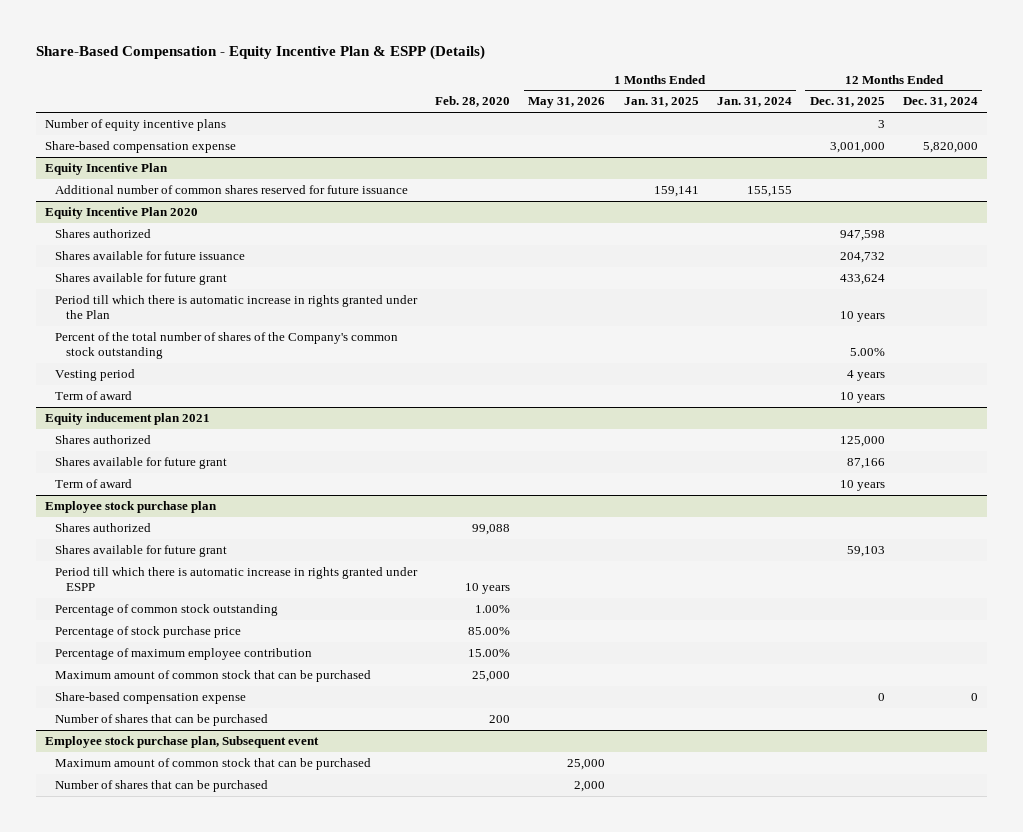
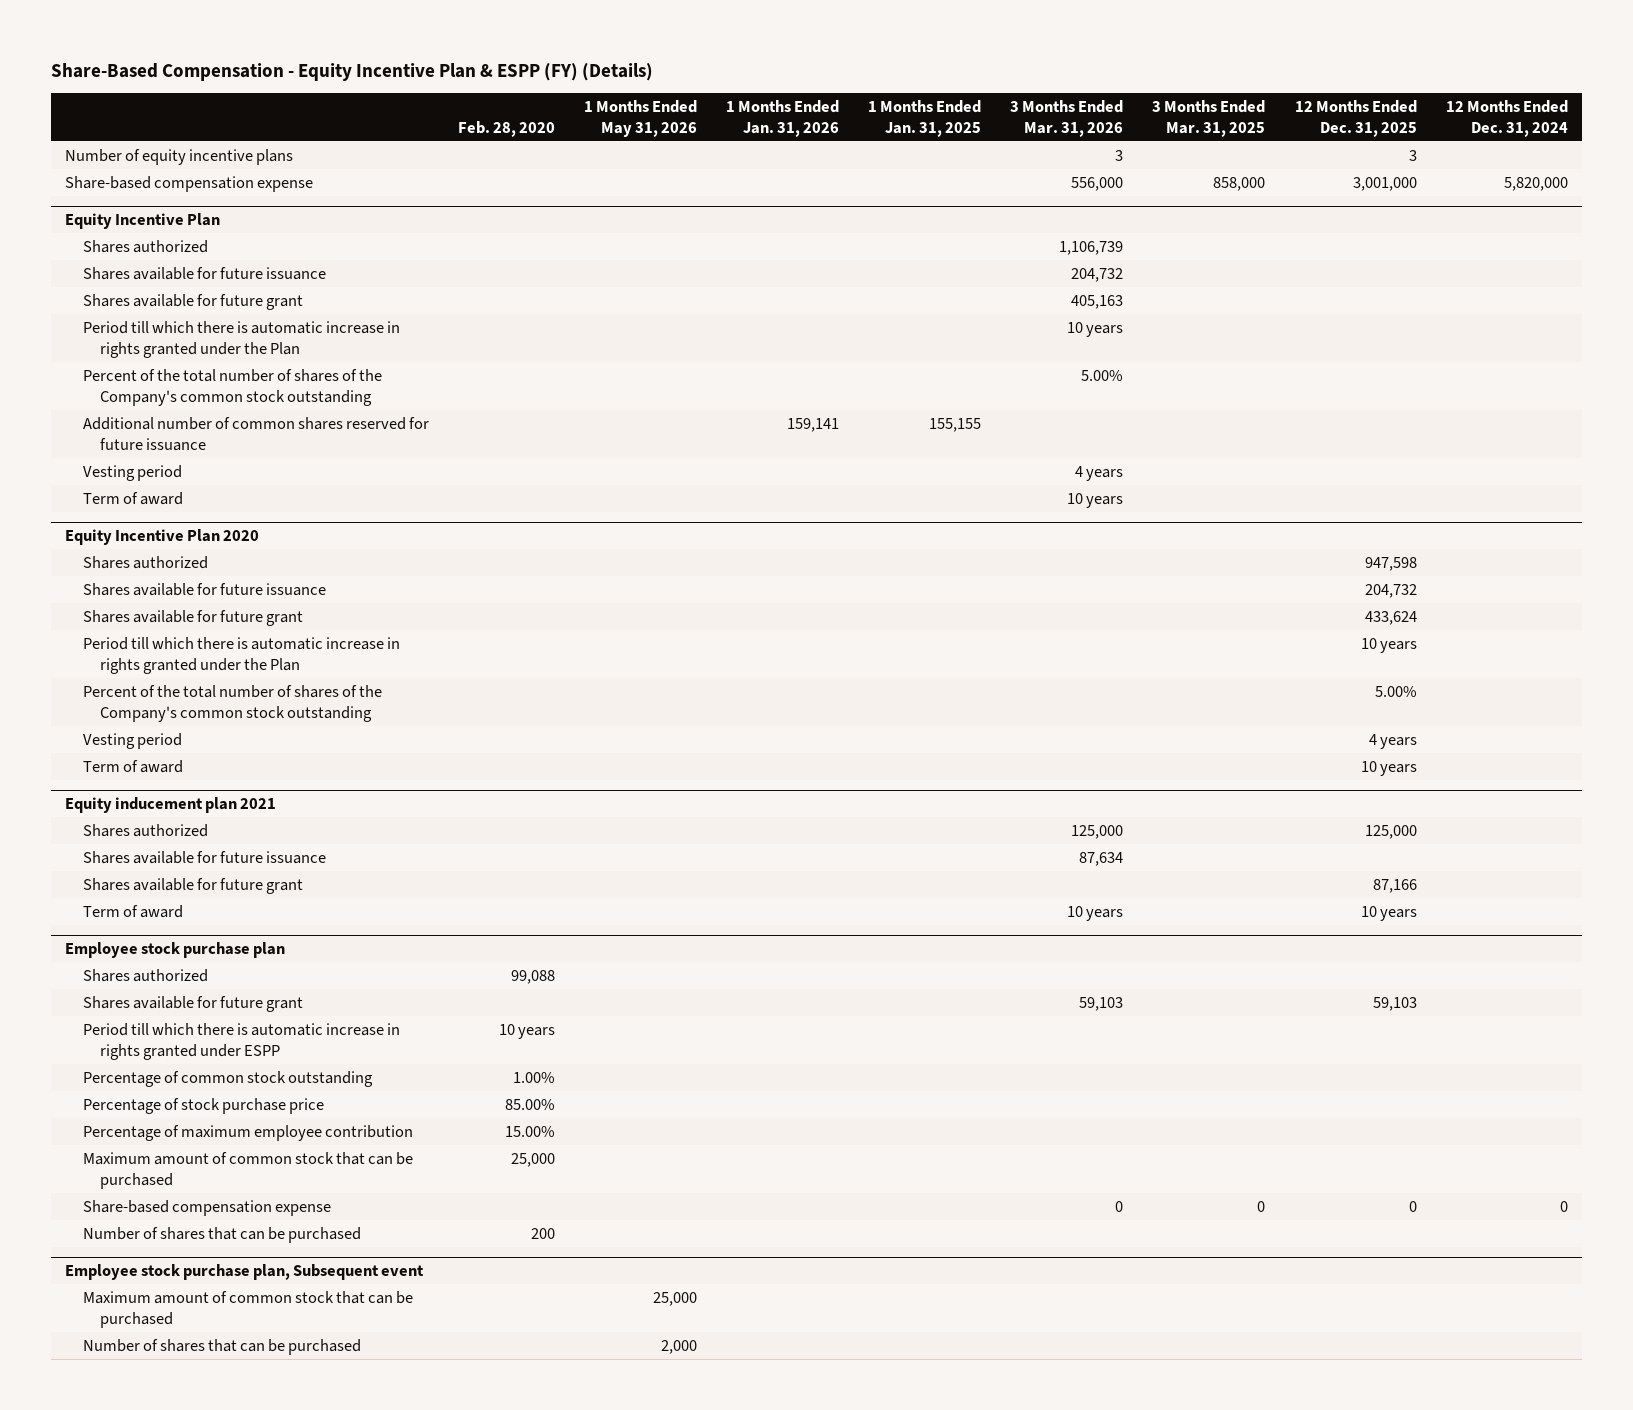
[35,44,485,60] Share-Based Compensation - Equity Incentive Plan & ESPP (Details) -> [50,62,653,81] Share-Based Compensation - Equity Incentive Plan & ESPP (FY) (Details)
[716,97,792,108] Jan. 31, 2024 -> none
none -> [726,100,840,138] 1 Months Ended Jan. 31, 2026
none -> [1010,100,1124,138] 3 Months Ended Mar. 31, 2026
none -> [1152,100,1266,138] 3 Months Ended Mar. 31, 2025
none -> [82,239,208,253] Shares authorized
none -> [82,266,326,280] Shares available for future issuance
none -> [82,293,303,310] Shares available for future grant
none -> [82,320,400,358] Period till which there is automatic increase in rights granted under the Plan
none -> [82,368,382,406] Percent of the total number of shares of the Company's common stock outstanding
[653,186,699,198] 159,141 -> [929,417,982,432] 155,155
none -> [82,464,182,481] Vesting period
none -> [82,491,183,505] Term of award
none -> [82,850,326,864] Shares available for future issuance

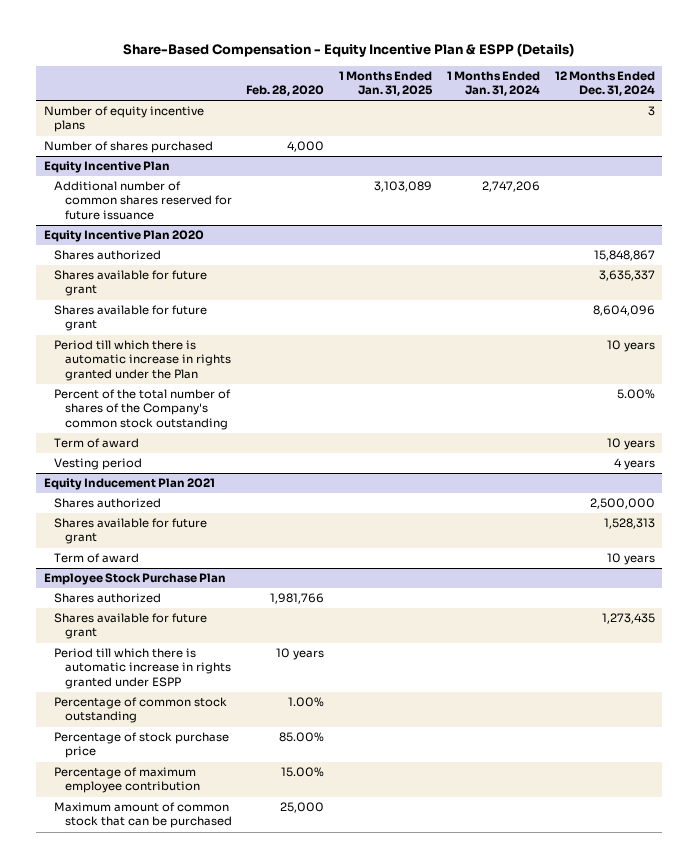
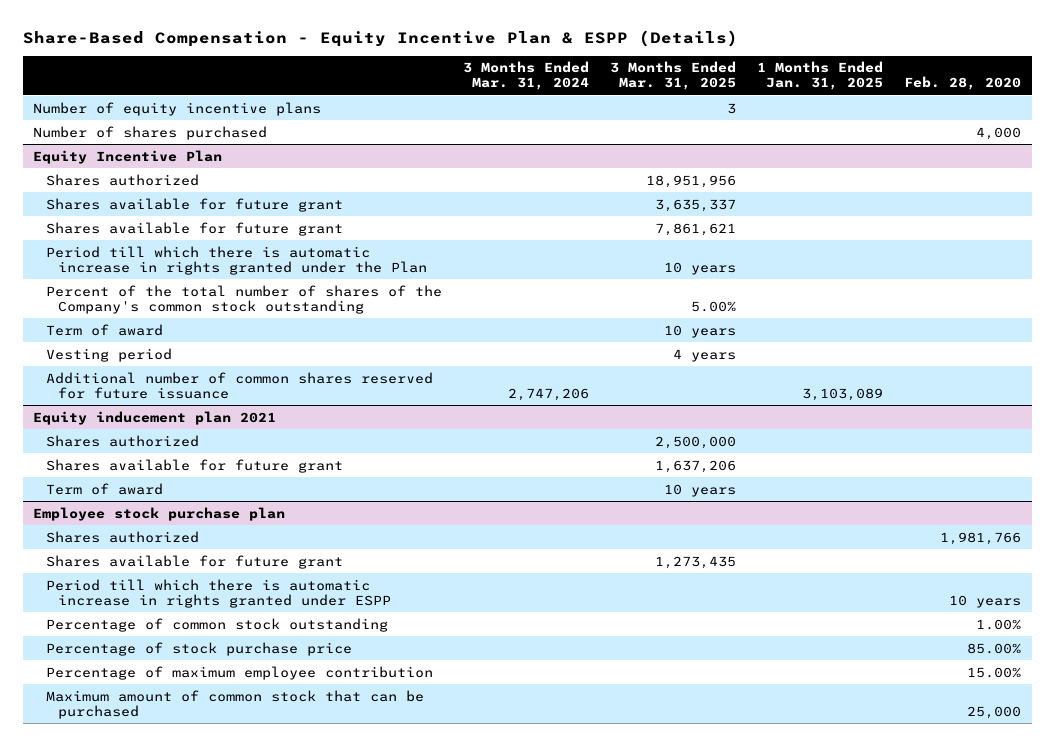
[446,71,540,97] 1 Months Ended Jan. 31, 2024 -> none
[554,71,655,97] 12 Months Ended Dec. 31, 2024 -> none
none -> [462,61,589,91] 3 Months Ended Mar. 31, 2024
none -> [609,61,736,91] 3 Months Ended Mar. 31, 2025
none -> [45,173,199,186] Shares authorized
none -> [45,197,343,212] Shares available for future grant
none -> [45,221,343,236] Shares available for future grant
none -> [45,245,428,275] Period till which there is automatic increase in rights granted under the Plan
none -> [45,284,442,314] Percent of the total number of shares of the Company's common stock outstanding
none -> [45,323,163,336] Term of award
none -> [45,347,172,362] Vesting period
[43,230,204,243] Equity Incentive Plan 2020 -> none
[54,250,162,261] Shares authorized -> none
[54,270,208,297] Shares available for future grant -> none
[54,305,208,332] Shares available for future grant -> none
[54,340,231,381] Period till which there is automatic increase in rights granted under the Plan -> none
[54,389,232,430] Percent of the total number of shares of the Company's common stock outstanding -> none
[54,438,140,449] Term of award -> none
[54,458,143,471] Vesting period -> none
[43,478,215,491] Equity Inducement Plan 2021 -> [33,410,277,425] Equity inducement plan 2021
[43,573,226,586] Employee Stock Purchase Plan -> [33,506,286,521] Employee stock purchase plan

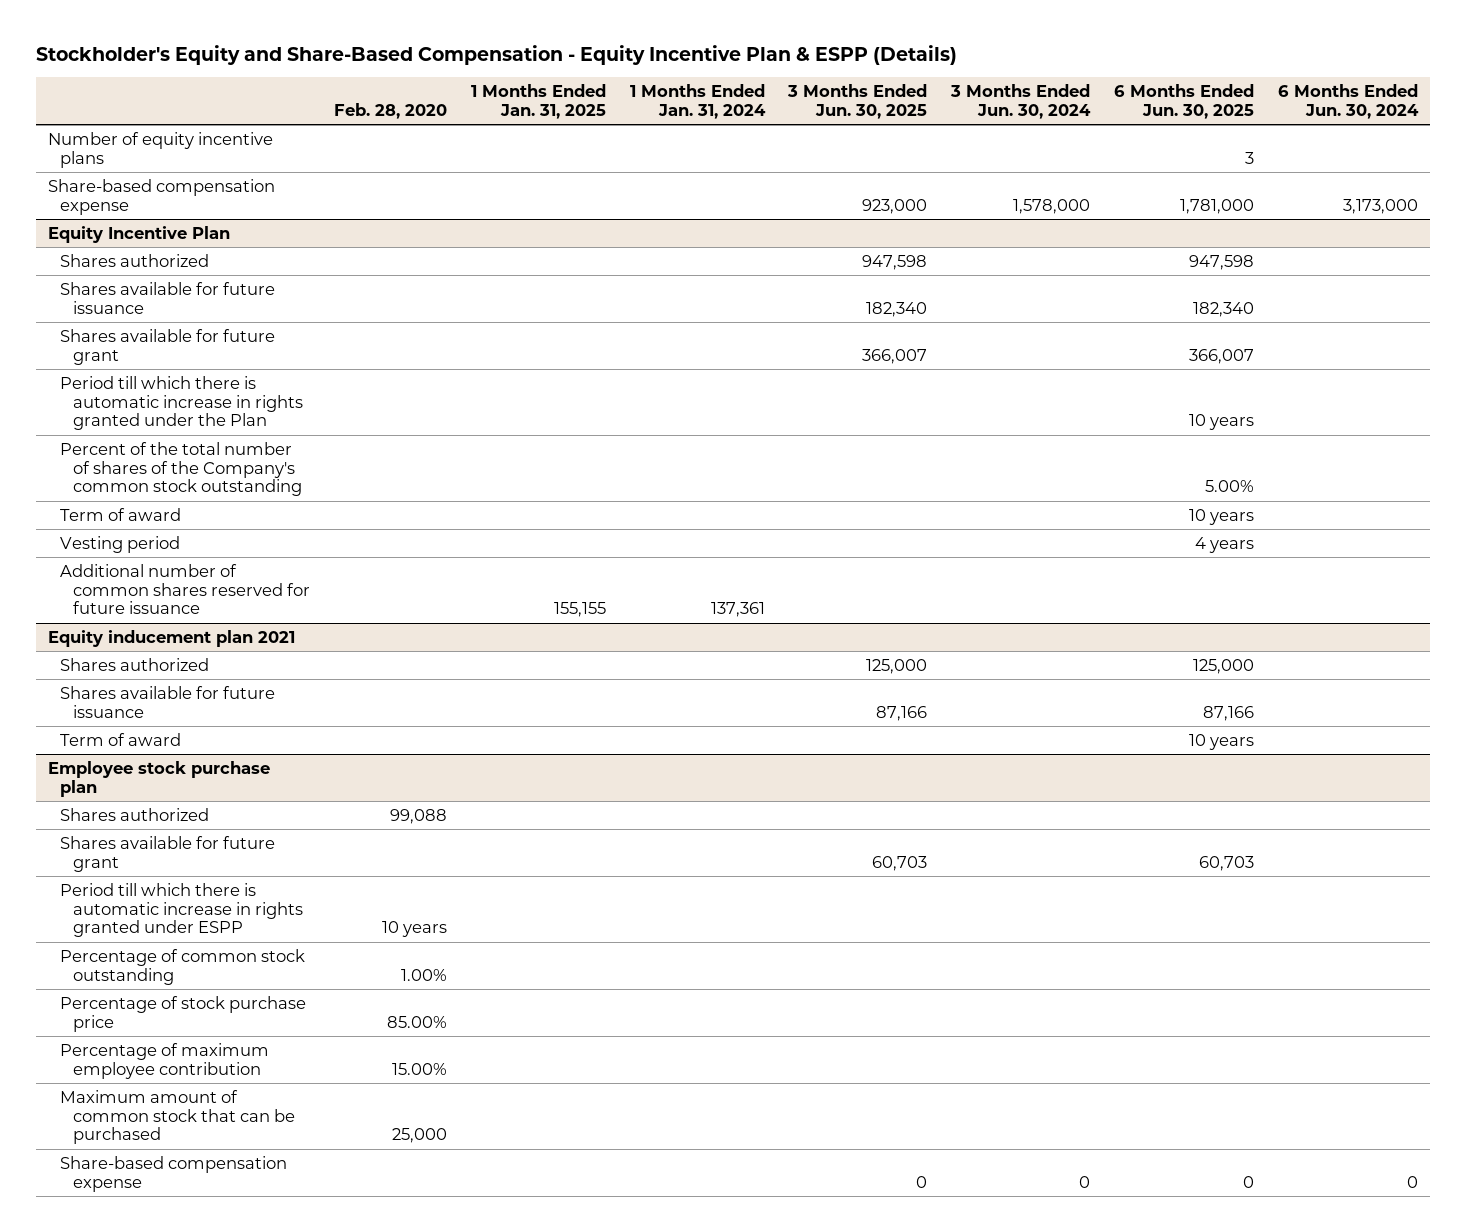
[22,29,738,47] Share-Based Compensation - Equity Incentive Plan & ESPP (Details) -> [35,45,957,66] Stockholder's Equity and Share-Based Compensation - Equity Incentive Plan & ESPP (Details)
[462,61,589,91] 3 Months Ended Mar. 31, 2024 -> none
[609,61,736,91] 3 Months Ended Mar. 31, 2025 -> none
none -> [629,84,766,119] 1 Months Ended Jan. 31, 2024
none -> [787,84,928,119] 3 Months Ended Jun. 30, 2025
none -> [950,84,1092,119] 3 Months Ended Jun. 30, 2024
none -> [1114,84,1255,119] 6 Months Ended Jun. 30, 2025
none -> [1277,84,1419,119] 6 Months Ended Jun. 30, 2024
[33,125,268,140] Number of shares purchased -> none
none -> [47,178,275,215] Share-based compensation expense
[45,197,343,212] Shares available for future grant -> [60,281,276,314] Shares available for future issuance
[802,387,884,401] 3,103,089 -> [553,602,606,618] 155,155
[45,458,343,473] Shares available for future grant -> [60,685,276,718] Shares available for future issuance
[940,531,1022,545] 1,981,766 -> [389,808,447,824] 99,088
none -> [60,1155,288,1192] Share-based compensation expense

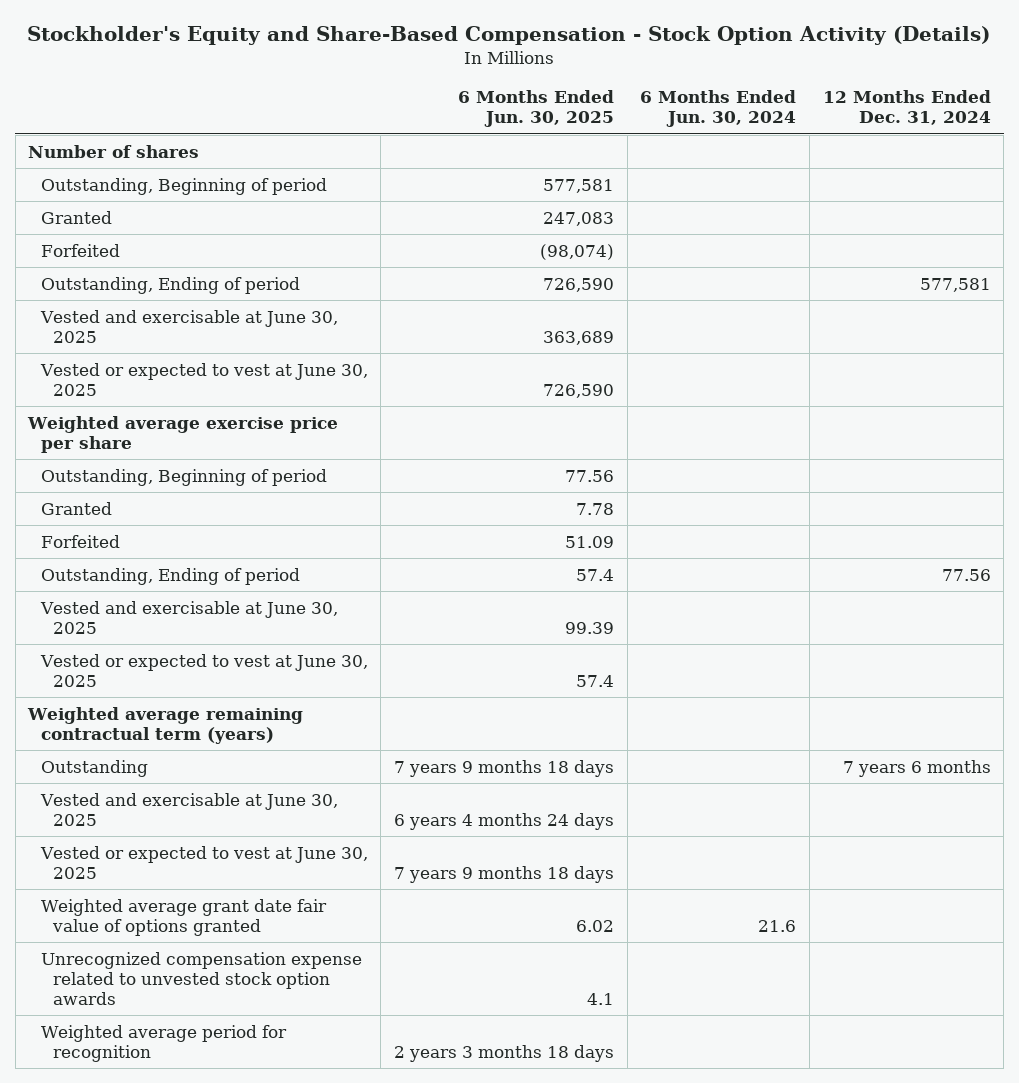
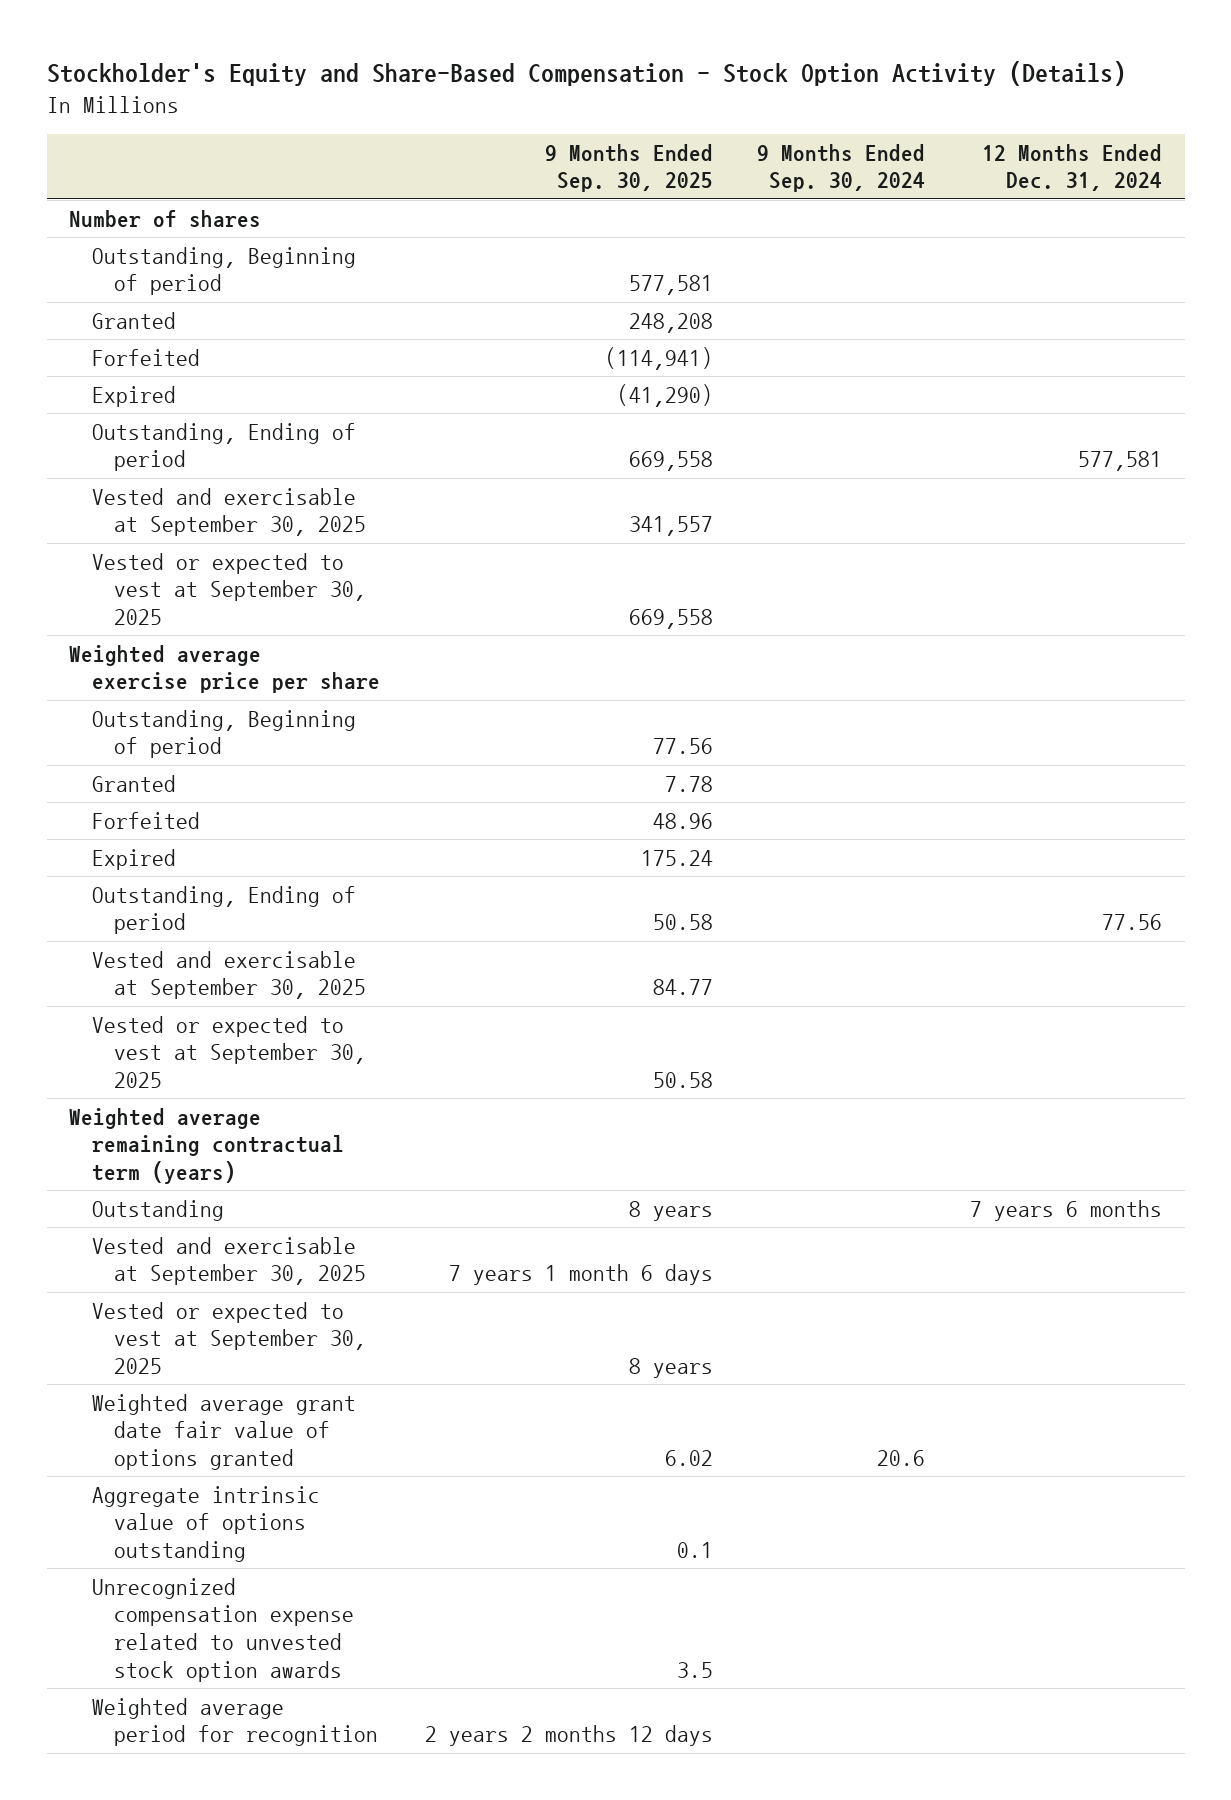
[457,90,614,128] 6 Months Ended Jun. 30, 2025 -> none
[640,90,797,128] 6 Months Ended Jun. 30, 2024 -> none
none -> [544,143,713,193] 9 Months Ended Sep. 30, 2025
none -> [757,143,926,193] 9 Months Ended Sep. 30, 2024
none -> [91,385,176,407] Expired
[39,309,338,343] Vested and exercisable at June 30, 2025 -> [91,487,367,537] Vested and exercisable at September 30, 2025
[39,362,368,396] Vested or expected to vest at June 30, 2025 -> [91,552,367,626] Vested or expected to vest at September 30, 2025
none -> [91,848,176,870] Expired
[39,600,338,634] Vested and exercisable at June 30, 2025 -> [91,950,367,1000] Vested and exercisable at September 30, 2025
[39,653,368,687] Vested or expected to vest at June 30, 2025 -> [91,1015,367,1089] Vested or expected to vest at September 30, 2025
[39,792,338,826] Vested and exercisable at June 30, 2025 -> [91,1236,367,1286] Vested and exercisable at September 30, 2025
[39,845,368,879] Vested or expected to vest at June 30, 2025 -> [91,1301,367,1375] Vested or expected to vest at September 30, 2025
none -> [91,1485,320,1563] Aggregate intrinsic value of options outstanding

